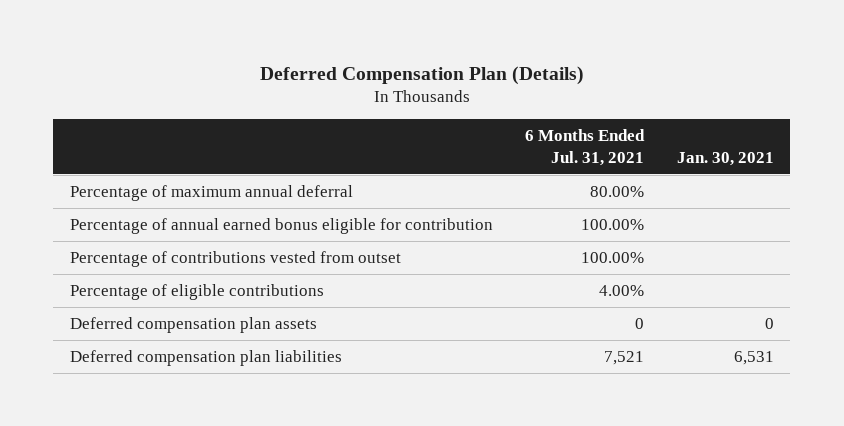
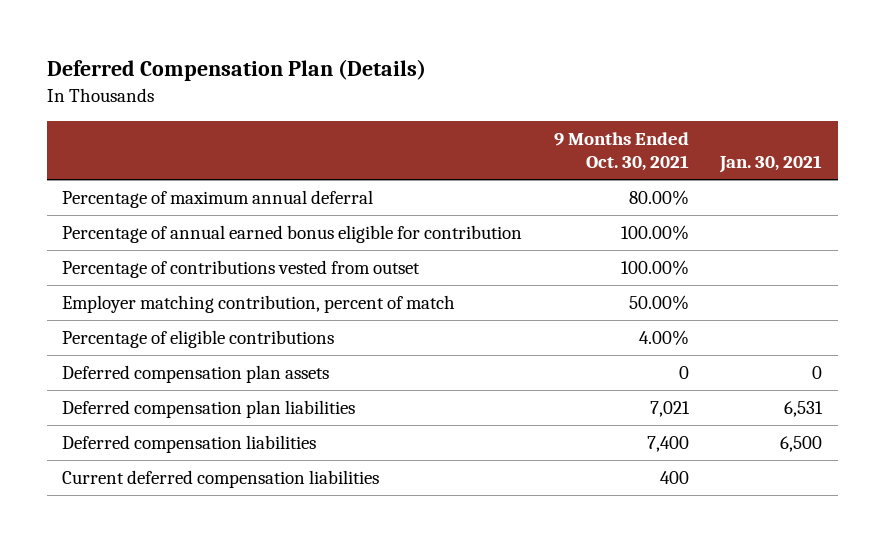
[525,129,646,166] 6 Months Ended Jul. 31, 2021 -> none
none -> [553,132,689,172] 9 Months Ended Oct. 30, 2021
none -> [62,295,456,314] Employer matching contribution, percent of match
none -> [62,435,317,454] Deferred compensation liabilities
none -> [62,470,380,489] Current deferred compensation liabilities

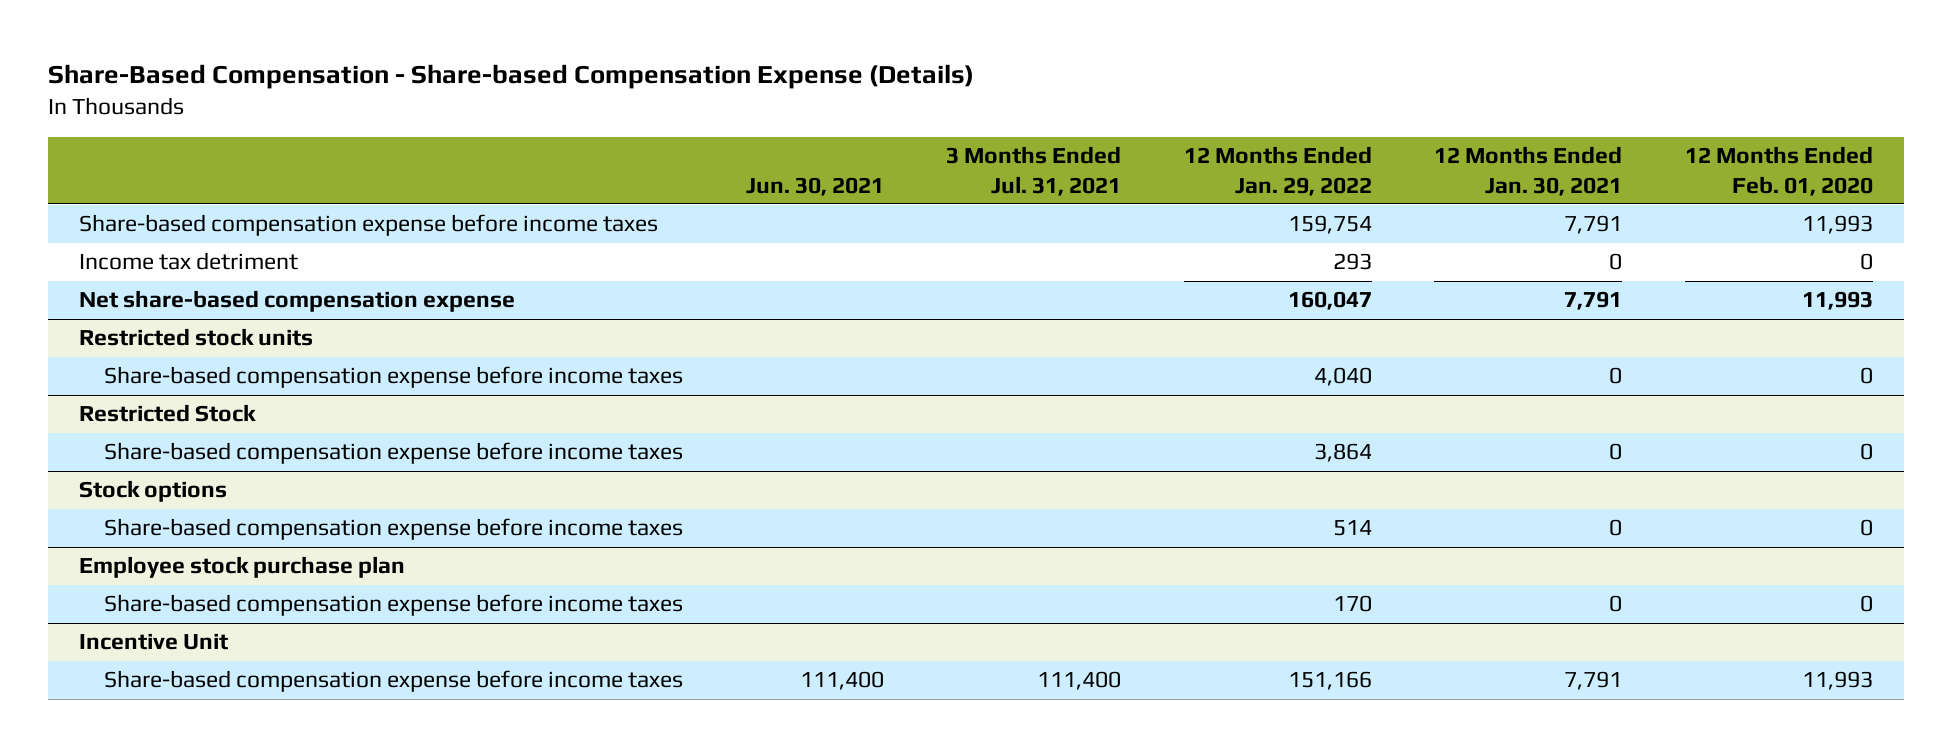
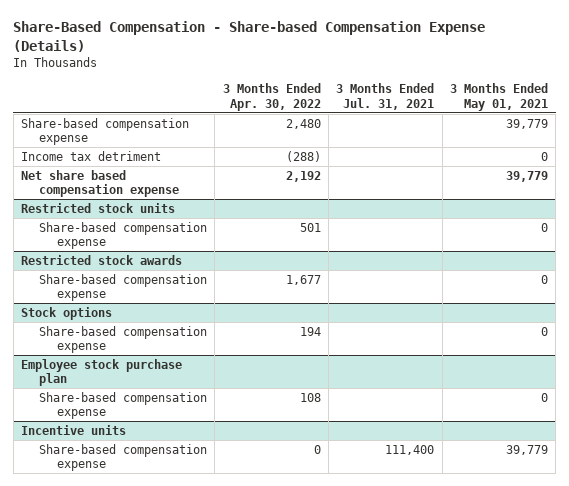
[745,176,884,196] Jun. 30, 2021 -> none
[1183,146,1372,196] 12 Months Ended Jan. 29, 2022 -> none
[1434,146,1623,196] 12 Months Ended Jan. 30, 2021 -> none
[1684,146,1873,196] 12 Months Ended Feb. 01, 2020 -> none
none -> [222,83,321,111] 3 Months Ended Apr. 30, 2022
none -> [449,83,548,111] 3 Months Ended May 01, 2021
[79,214,659,237] Share-based compensation expense before income taxes -> [21,118,190,146] Share-based compensation expense
[79,290,516,313] Net share-based compensation expense -> [21,170,179,198] Net share based compensation expense
[104,366,684,389] Share-based compensation expense before income taxes -> [38,222,207,250] Share-based compensation expense
[79,404,257,423] Restricted Stock -> [21,255,183,266] Restricted stock awards
[104,442,684,465] Share-based compensation expense before income taxes -> [38,274,207,302] Share-based compensation expense
[104,518,684,541] Share-based compensation expense before income taxes -> [38,326,207,354] Share-based compensation expense
[104,594,684,617] Share-based compensation expense before income taxes -> [38,392,207,420] Share-based compensation expense
[79,633,229,651] Incentive Unit -> [21,425,127,436] Incentive units
[104,670,684,693] Share-based compensation expense before income taxes -> [38,444,207,472] Share-based compensation expense

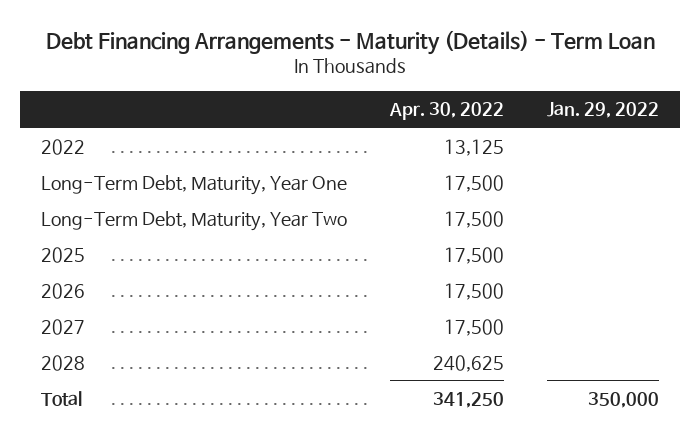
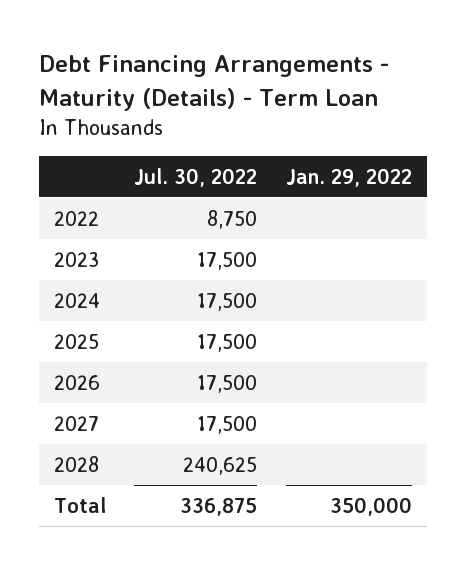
[388,102,504,121] Apr. 30, 2022 -> none
none -> [134,167,258,187] Jul. 30, 2022
[40,174,347,195] Long-Term Debt, Maturity, Year One -> [53,251,99,267] 2023
[40,210,347,231] Long-Term Debt, Maturity, Year Two -> [53,292,100,308] 2024

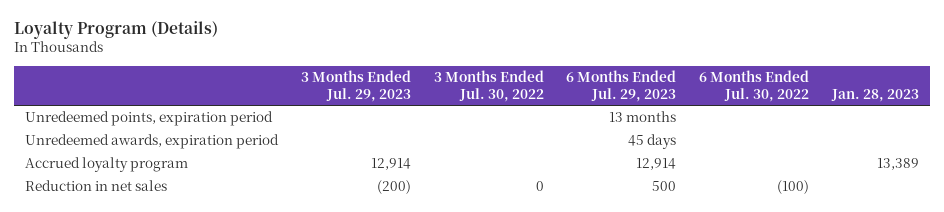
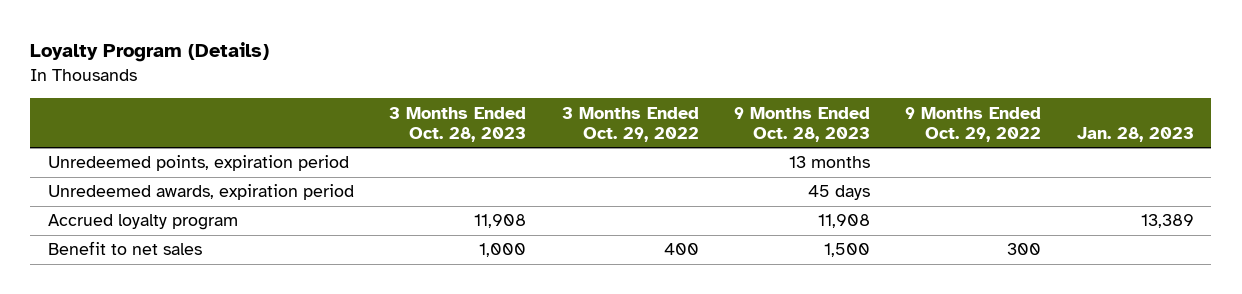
[300,69,411,102] 3 Months Ended Jul. 29, 2023 -> none
[433,69,544,102] 3 Months Ended Jul. 30, 2022 -> none
[566,69,677,102] 6 Months Ended Jul. 29, 2023 -> none
[699,69,810,102] 6 Months Ended Jul. 30, 2022 -> none
none -> [389,106,527,142] 3 Months Ended Oct. 28, 2023
none -> [561,106,699,142] 3 Months Ended Oct. 29, 2022
none -> [734,106,871,142] 9 Months Ended Oct. 28, 2023
none -> [905,106,1042,142] 9 Months Ended Oct. 29, 2022
[24,180,167,192] Reduction in net sales -> [48,241,203,256] Benefit to net sales

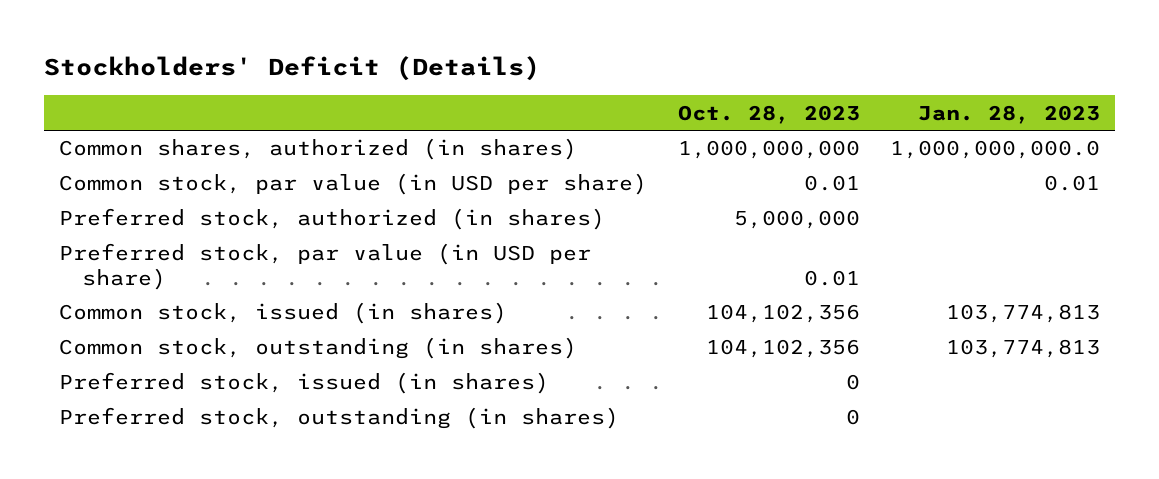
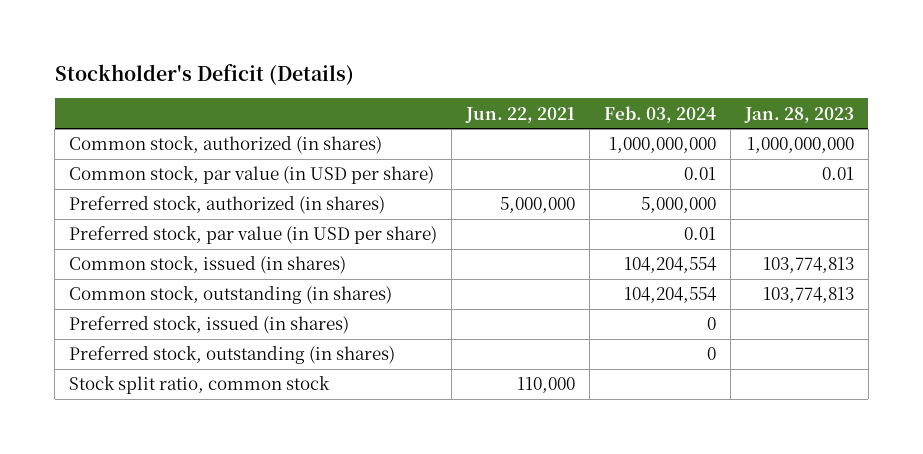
[44,56,541,82] Stockholders' Deficit (Details) -> [54,64,354,86] Stockholder's Deficit (Details)
[677,104,860,124] Oct. 28, 2023 -> none
none -> [465,106,576,123] Jun. 22, 2021
none -> [604,105,717,123] Feb. 03, 2024
[59,138,578,161] Common shares, authorized (in shares) -> [69,136,383,155] Common stock, authorized (in shares)
[889,140,1100,160] 1,000,000,000.0 -> [746,137,854,154] 1,000,000,000
none -> [69,376,331,395] Stock split ratio, common stock

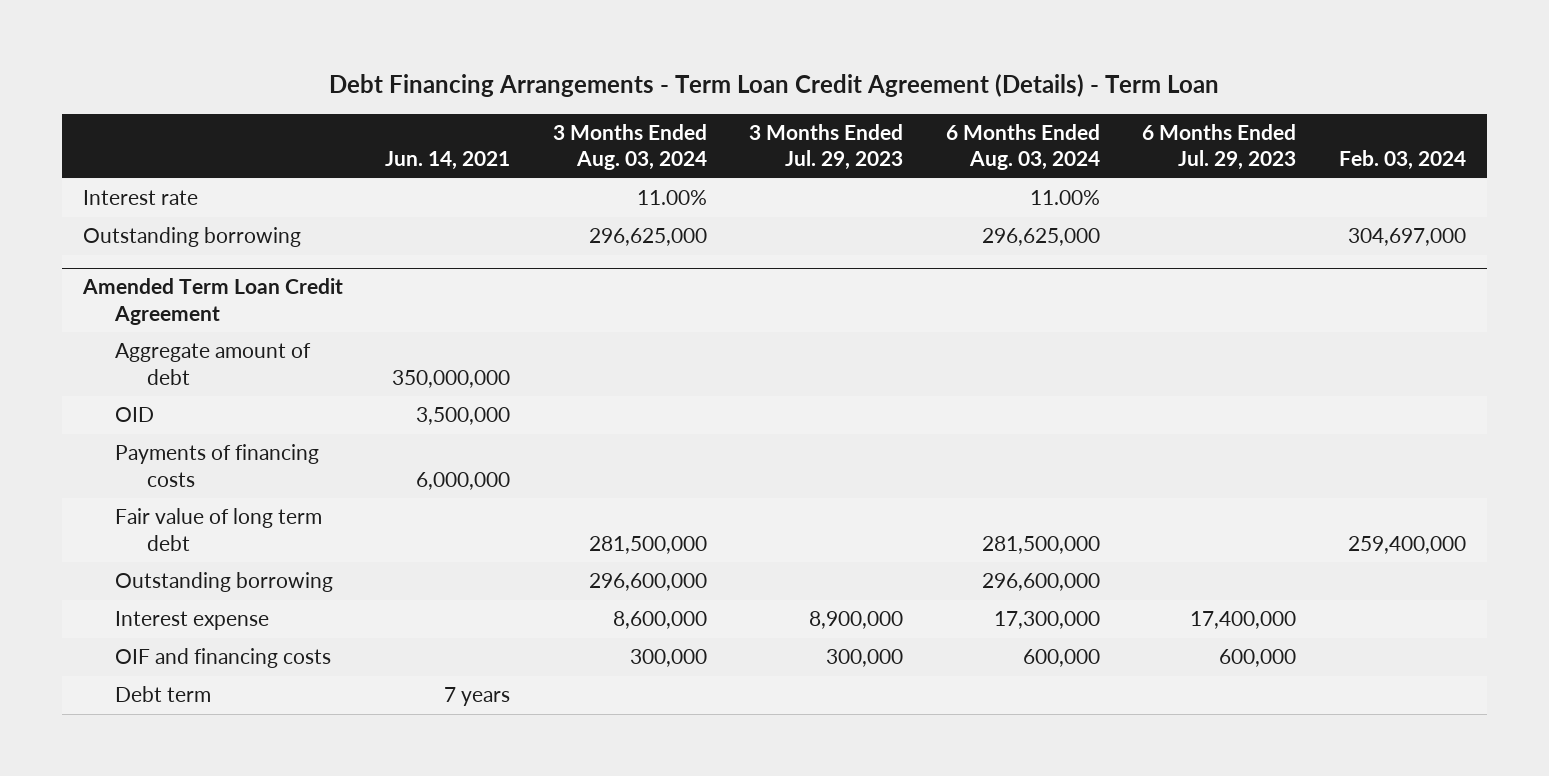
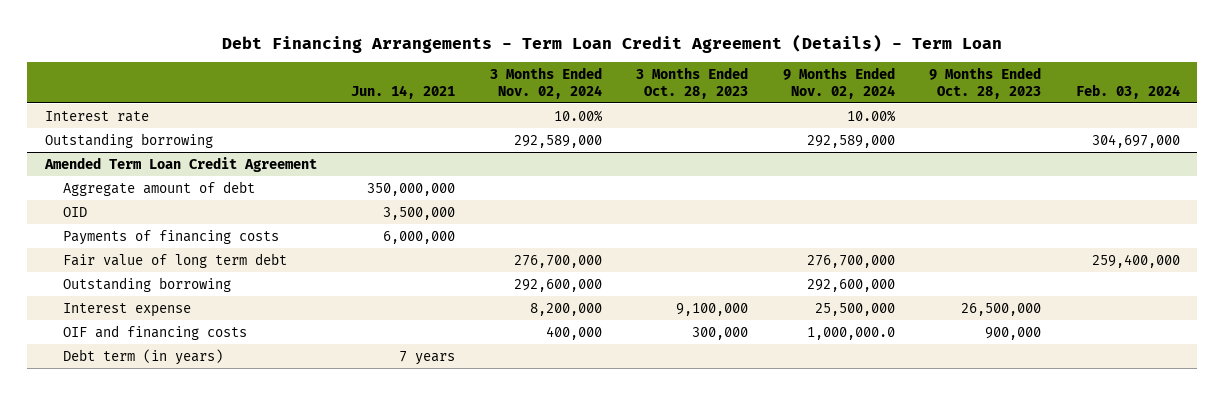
[552,124,707,171] 3 Months Ended Aug. 03, 2024 -> none
[749,124,904,171] 3 Months Ended Jul. 29, 2023 -> none
[945,124,1100,171] 6 Months Ended Aug. 03, 2024 -> none
[1142,124,1297,171] 6 Months Ended Jul. 29, 2023 -> none
none -> [489,66,602,99] 3 Months Ended Nov. 02, 2024
none -> [636,66,749,99] 3 Months Ended Oct. 28, 2023
none -> [782,66,895,99] 9 Months Ended Nov. 02, 2024
none -> [929,66,1042,99] 9 Months Ended Oct. 28, 2023
[115,686,212,703] Debt term -> [62,348,223,365] Debt term (in years)

